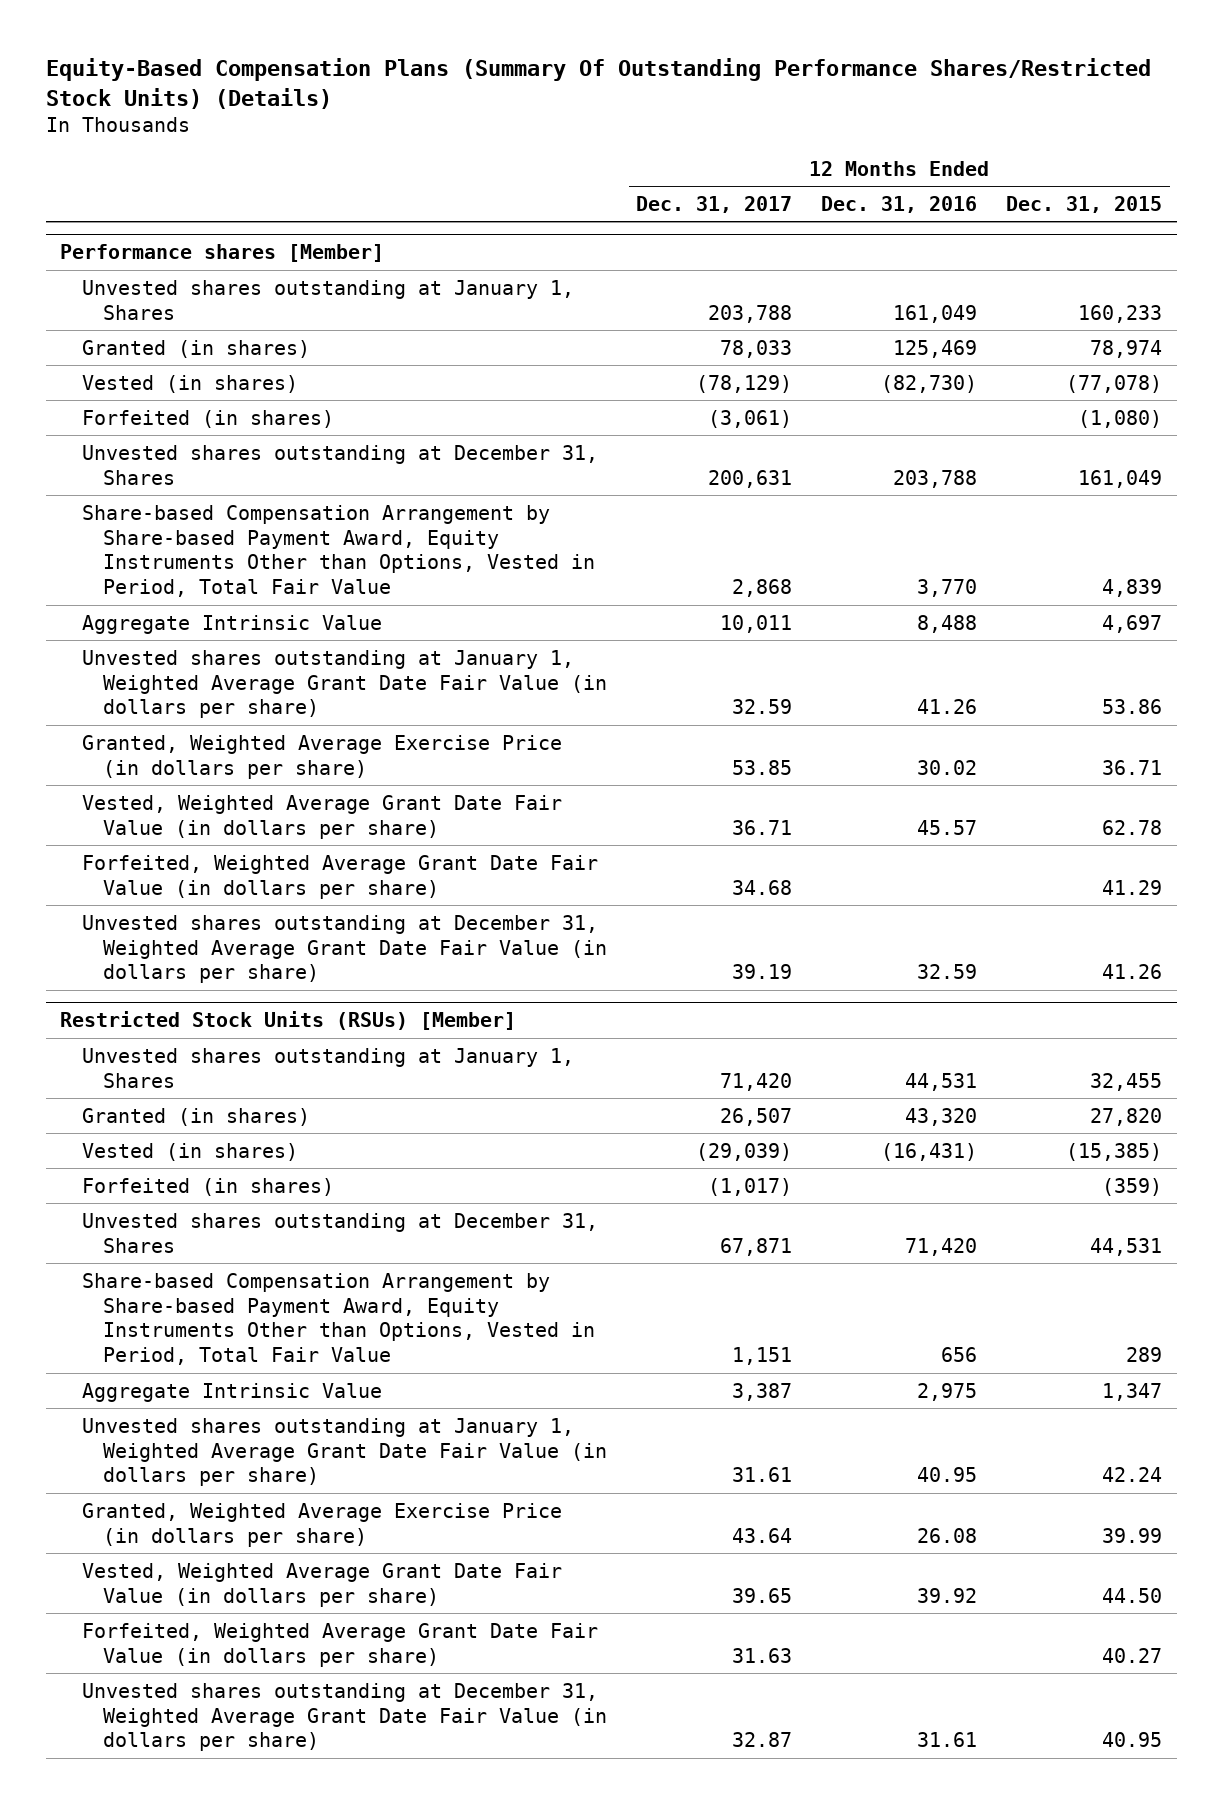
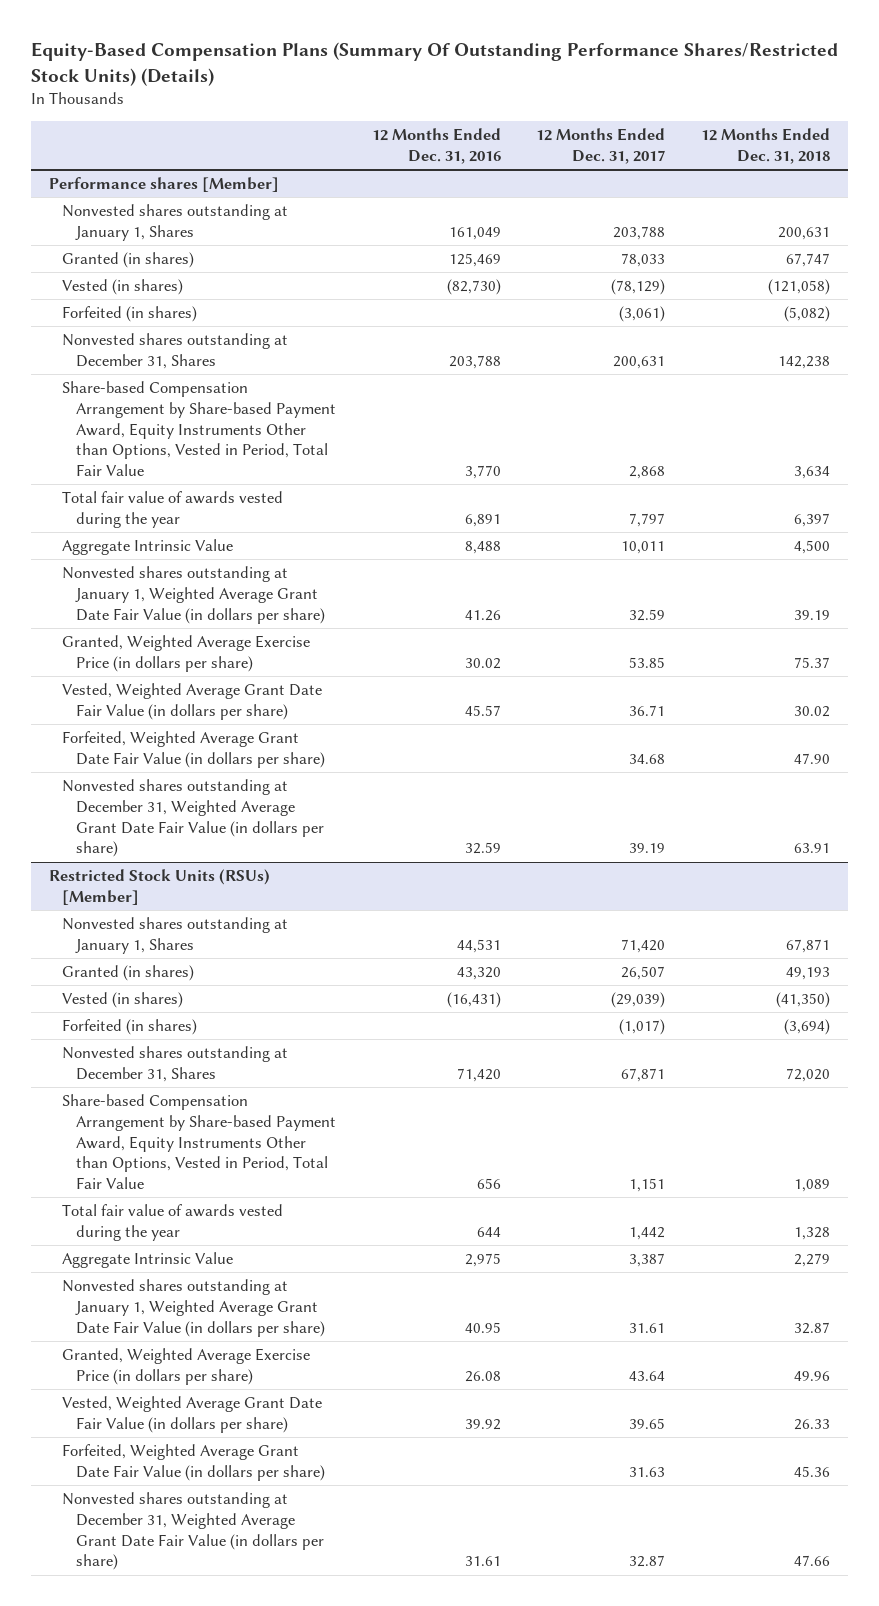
[1006,195,1163,213] Dec. 31, 2015 -> none
none -> [701,128,831,164] 12 Months Ended Dec. 31, 2018
[81,279,574,320] Unvested shares outstanding at January 1, Shares -> [62,203,289,241] Nonvested shares outstanding at January 1, Shares
[81,444,598,485] Unvested shares outstanding at December 31, Shares -> [62,332,289,369] Nonvested shares outstanding at December 31, Shares
none -> [62,490,284,528] Total fair value of awards vested during the year
[81,649,608,719] Unvested shares outstanding at January 1, Weighted Average Grant Date Fair Value (in dollars per share) -> [62,565,325,624] Nonvested shares outstanding at January 1, Weighted Average Grant Date Fair Value (in dollars per share)
[81,914,608,984] Unvested shares outstanding at December 31, Weighted Average Grant Date Fair Value (in dollars per share) -> [62,778,324,858] Nonvested shares outstanding at December 31, Weighted Average Grant Date Fair Value (in dollars per share)
[81,1047,574,1088] Unvested shares outstanding at January 1, Shares -> [62,916,289,954] Nonvested shares outstanding at January 1, Shares
[81,1212,598,1253] Unvested shares outstanding at December 31, Shares -> [62,1045,289,1082] Nonvested shares outstanding at December 31, Shares
none -> [62,1203,284,1241] Total fair value of awards vested during the year
[81,1417,608,1487] Unvested shares outstanding at January 1, Weighted Average Grant Date Fair Value (in dollars per share) -> [62,1278,325,1337] Nonvested shares outstanding at January 1, Weighted Average Grant Date Fair Value (in dollars per share)
[81,1682,608,1752] Unvested shares outstanding at December 31, Weighted Average Grant Date Fair Value (in dollars per share) -> [62,1491,324,1571] Nonvested shares outstanding at December 31, Weighted Average Grant Date Fair Value (in dollars per share)

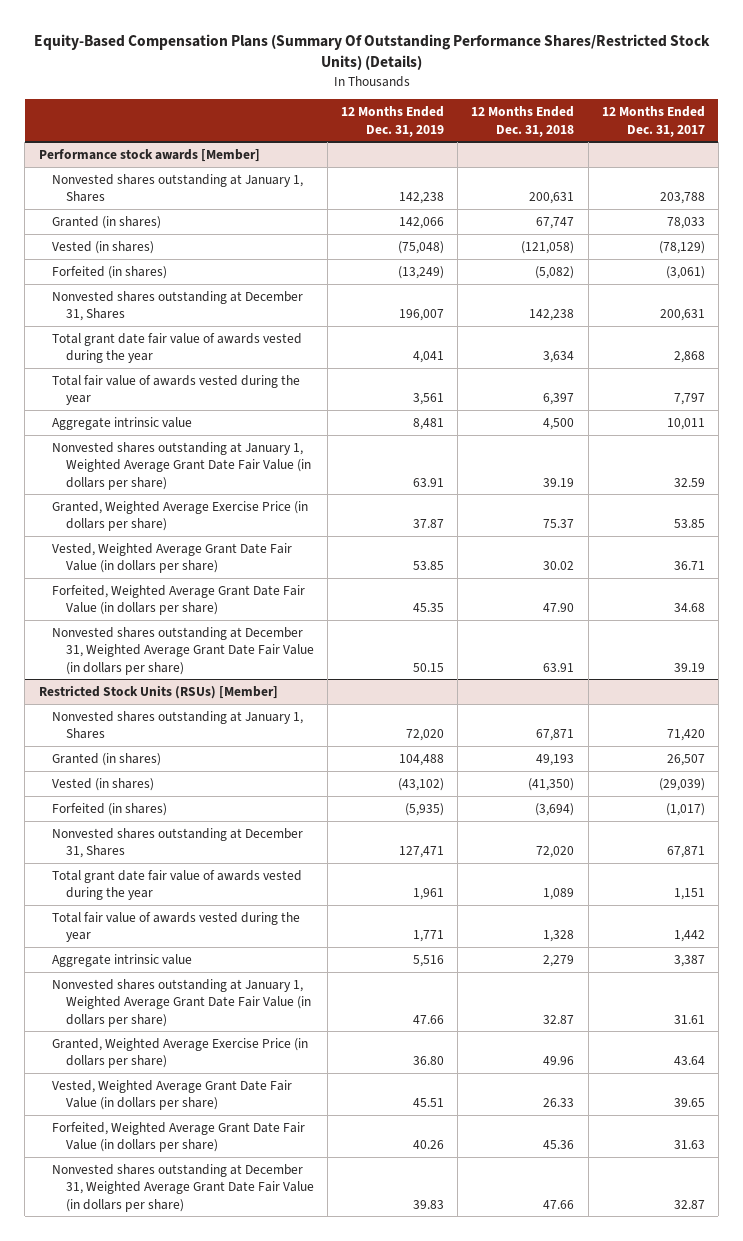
[371,128,501,164] 12 Months Ended Dec. 31, 2016 -> none
none -> [341,106,445,137] 12 Months Ended Dec. 31, 2019
[48,176,279,192] Performance shares [Member] -> [38,148,260,162] Performance stock awards [Member]
[62,380,336,477] Share-based Compensation Arrangement by Share-based Payment Award, Equity Instruments Other than Options, Vested in Period, Total Fair Value -> [52,332,303,364] Total grant date fair value of awards vested during the year
[62,538,234,555] Aggregate Intrinsic Value -> [52,416,193,430] Aggregate intrinsic value
[62,1093,336,1190] Share-based Compensation Arrangement by Share-based Payment Award, Equity Instruments Other than Options, Vested in Period, Total Fair Value -> [52,869,303,901] Total grant date fair value of awards vested during the year
[62,1251,234,1268] Aggregate Intrinsic Value -> [52,953,193,967] Aggregate intrinsic value

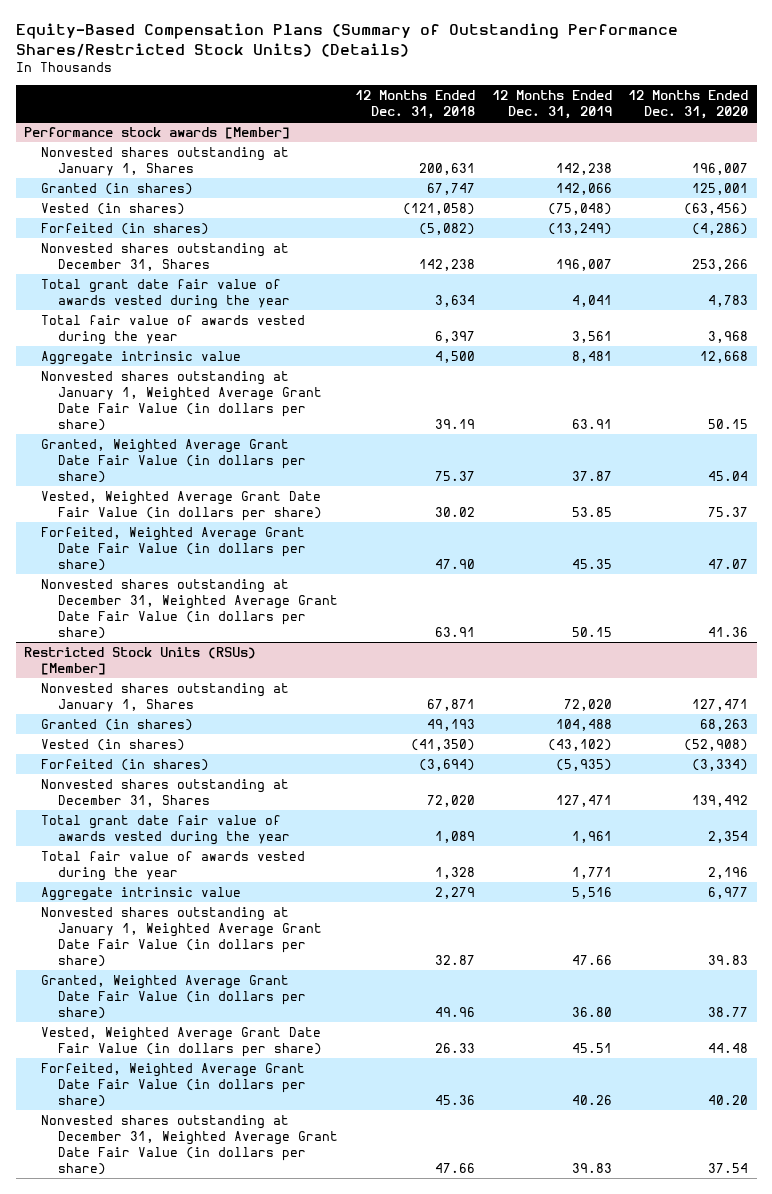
[33,34,710,71] Equity-Based Compensation Plans (Summary Of Outstanding Performance Shares/Restricted Stock Units) (Details) -> [15,23,678,58] Equity-Based Compensation Plans (Summary of Outstanding Performance Shares/Restricted Stock Units) (Details)
[601,106,705,137] 12 Months Ended Dec. 31, 2017 -> none
none -> [628,89,749,119] 12 Months Ended Dec. 31, 2020
[52,500,309,532] Granted, Weighted Average Exercise Price (in dollars per share) -> [41,438,307,483] Granted, Weighted Average Grant Date Fair Value (in dollars per share)
[52,1037,309,1069] Granted, Weighted Average Exercise Price (in dollars per share) -> [41,974,307,1019] Granted, Weighted Average Grant Date Fair Value (in dollars per share)

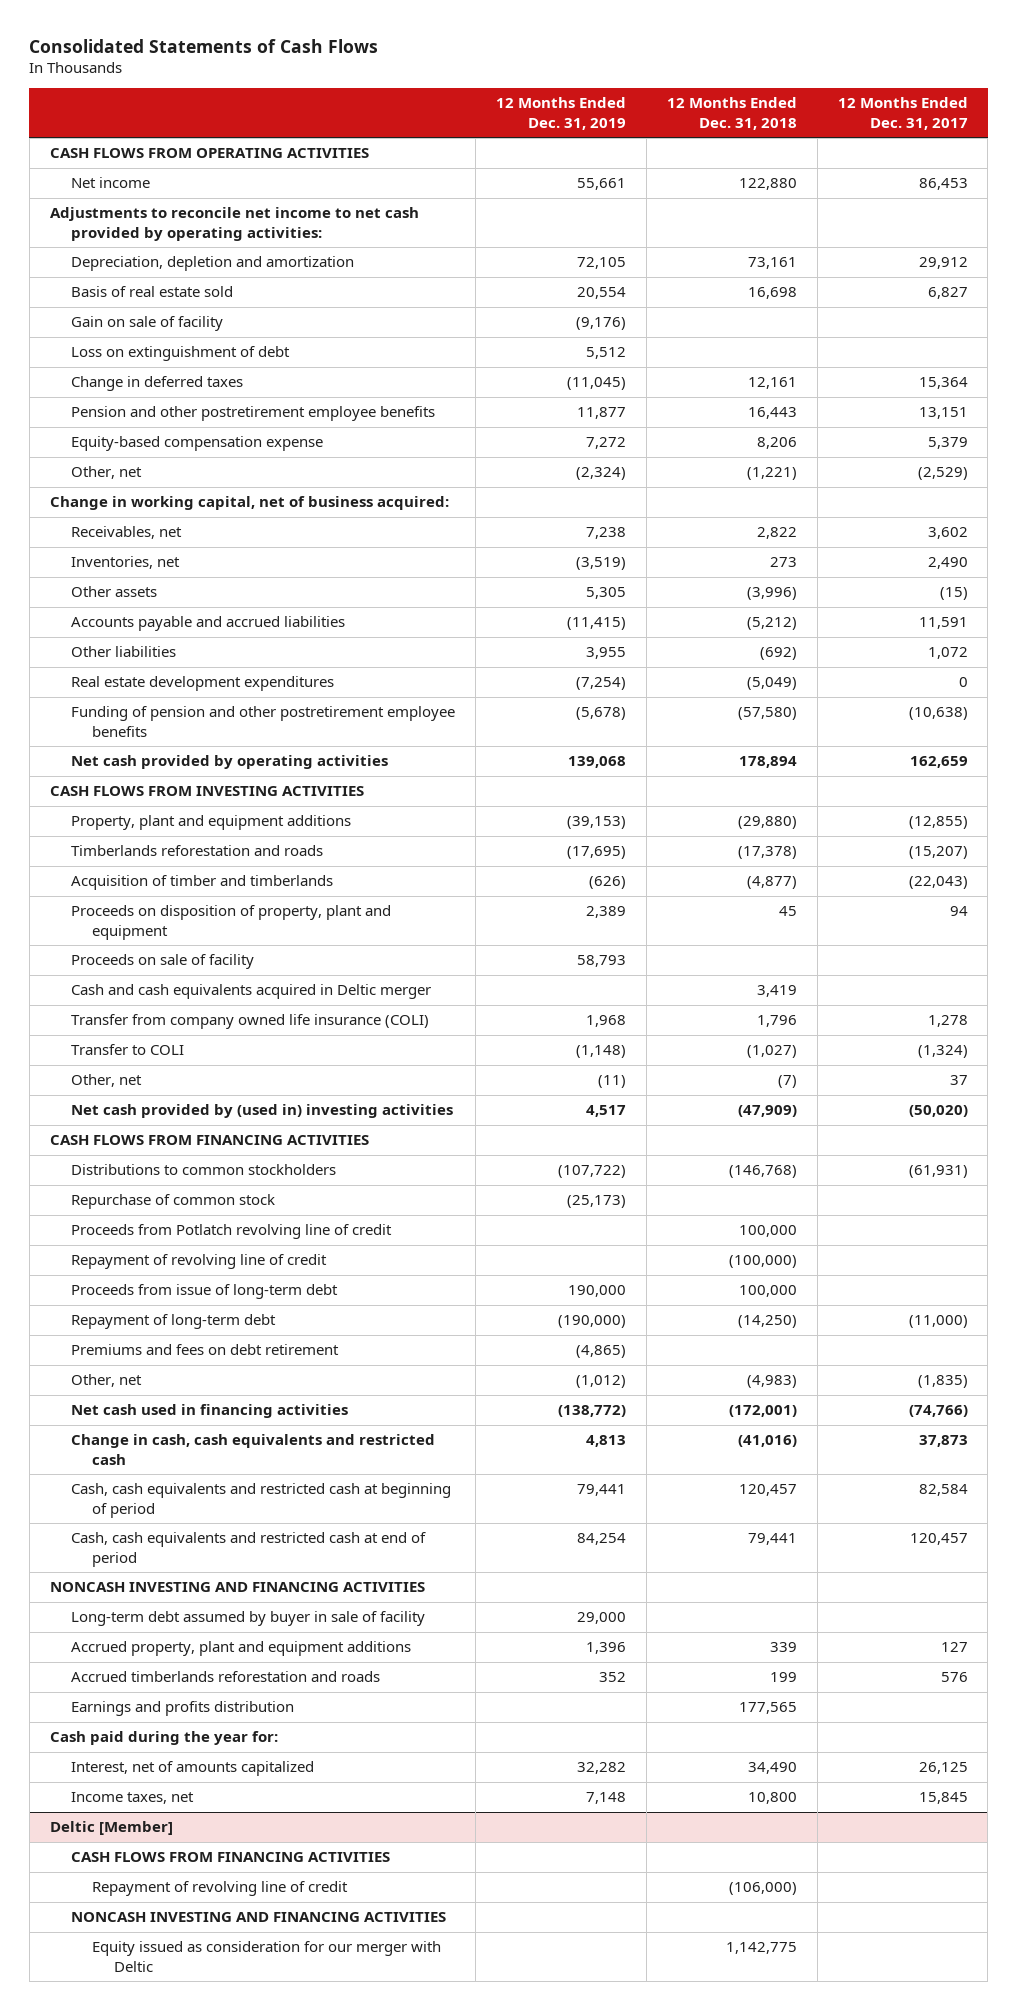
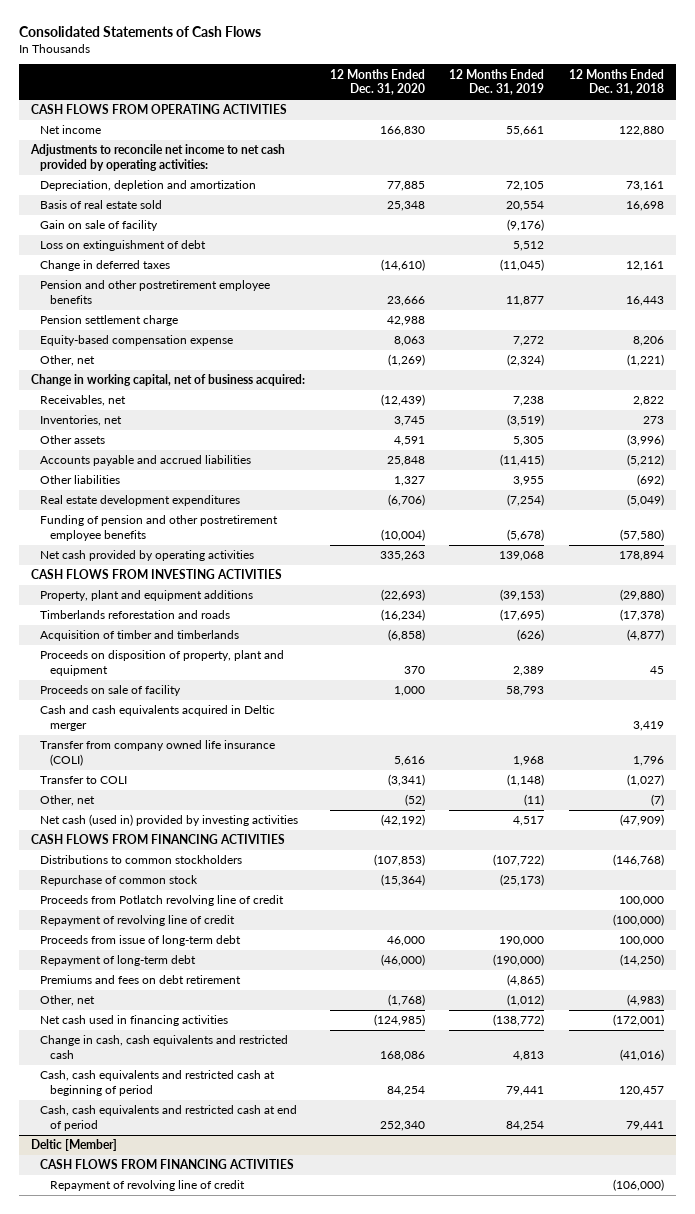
[837,97,968,130] 12 Months Ended Dec. 31, 2017 -> none
none -> [329,68,425,96] 12 Months Ended Dec. 31, 2020
none -> [40,315,179,327] Pension settlement charge
[71,1104,454,1119] Net cash provided by (used in) investing activities -> [40,814,299,827] Net cash (used in) provided by investing activities
[49,1582,425,1593] NONCASH INVESTING AND FINANCING ACTIVITIES -> none
[71,1611,426,1627] Long-term debt assumed by buyer in sale of facility -> none
[71,1641,412,1657] Accrued property, plant and equipment additions -> none
[71,1671,381,1683] Accrued timberlands reforestation and roads -> none
[71,1701,295,1717] Earnings and profits distribution -> none
[49,1731,278,1746] Cash paid during the year for: -> none
[71,1761,315,1777] Interest, net of amounts capitalized -> none
[71,1792,195,1805] Income taxes, net -> none
[71,1912,447,1923] NONCASH INVESTING AND FINANCING ACTIVITIES -> none
[92,1941,442,1972] Equity issued as consideration for our merger with Deltic -> none

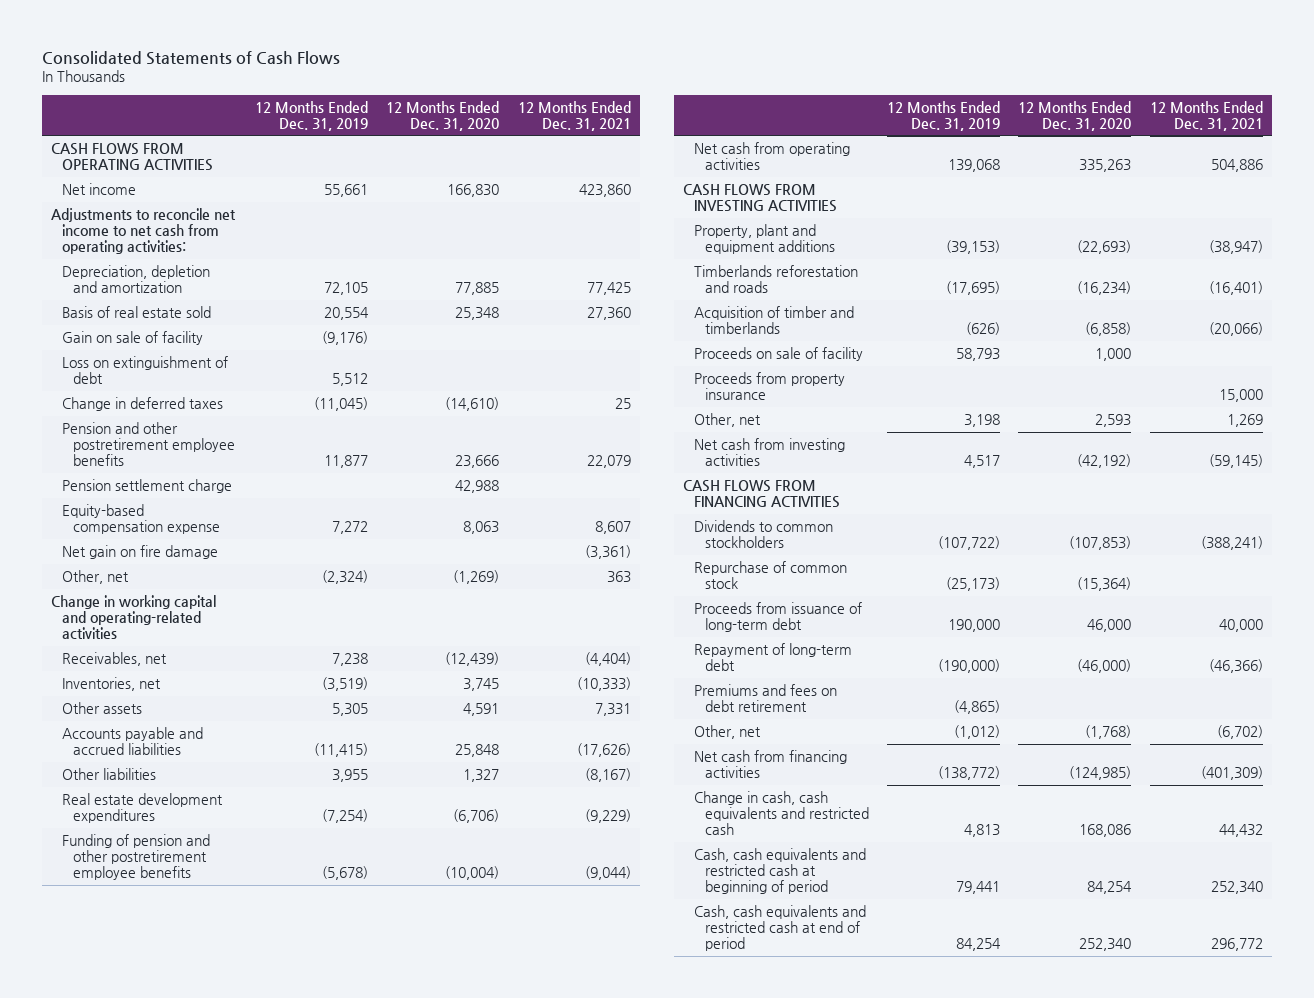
[569,68,665,96] 12 Months Ended Dec. 31, 2018 -> none
none -> [517,100,631,131] 12 Months Ended Dec. 31, 2021
[29,144,285,172] Adjustments to reconcile net income to net cash provided by operating activities: -> [50,208,236,254] Adjustments to reconcile net income to net cash from operating activities:
none -> [61,545,218,560] Net gain on fire damage
[30,374,305,387] Change in working capital, net of business acquired: -> [50,595,216,639] Change in working capital and operating-related activities
[40,550,255,562] Net cash provided by operating activities -> [693,142,850,171] Net cash from operating activities
[40,650,285,677] Proceeds on disposition of property, plant and equipment -> none
[40,705,276,732] Cash and cash equivalents acquired in Deltic merger -> none
[40,740,276,767] Transfer from company owned life insurance (COLI) -> none
[40,776,128,785] Transfer to COLI -> none
none -> [693,372,845,401] Proceeds from property insurance
[404,794,425,807] (52) -> [1095,414,1132,428] 2,593
[524,794,545,807] (11) -> [964,414,1001,428] 3,198
[40,814,299,827] Net cash (used in) provided by investing activities -> [693,438,845,467] Net cash from investing activities
[40,855,243,865] Distributions to common stockholders -> [693,520,833,549] Dividends to common stockholders
[40,895,285,907] Proceeds from Potlatch revolving line of credit -> none
[40,915,236,927] Repayment of revolving line of credit -> none
[40,935,242,947] Proceeds from issue of long-term debt -> [693,602,862,633] Proceeds from issuance of long-term debt
[40,1015,229,1027] Net cash used in financing activities -> [693,750,847,779] Net cash from financing activities
[30,1139,117,1152] Deltic [Member] -> none
[40,1159,295,1170] CASH FLOWS FROM FINANCING ACTIVITIES -> none
[49,1180,245,1192] Repayment of revolving line of credit -> none

